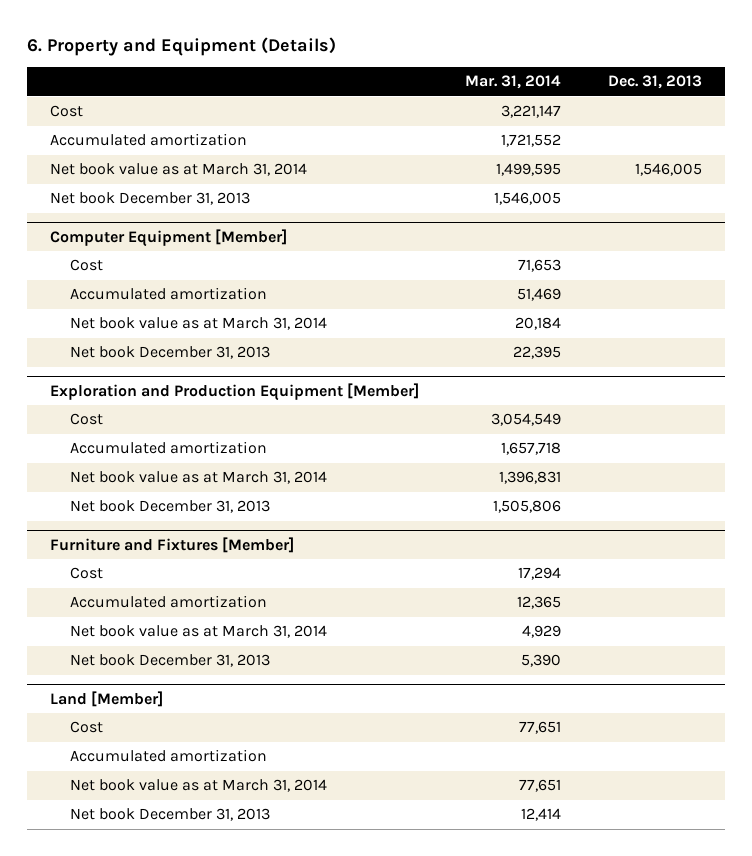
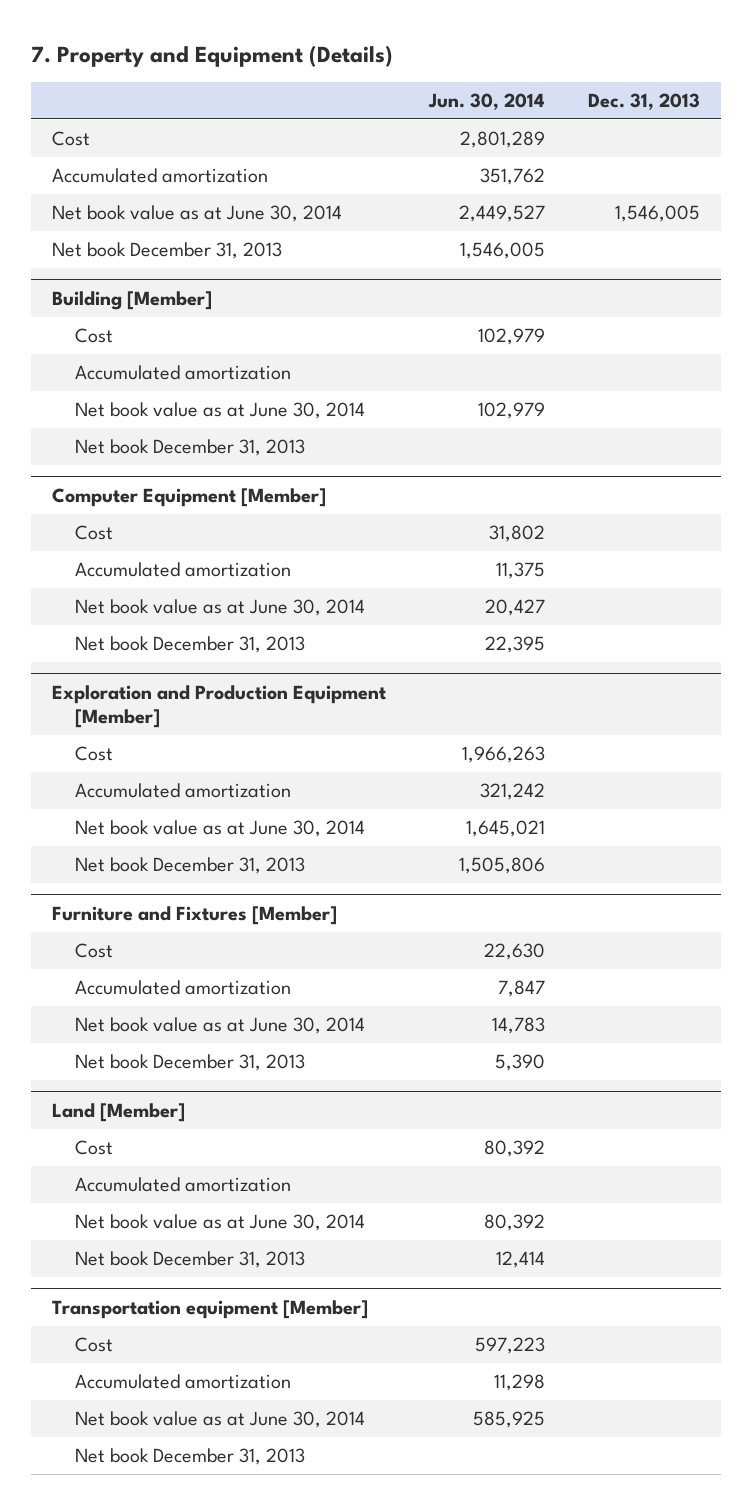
[26,37,336,57] 6. Property and Equipment (Details) -> [31,44,394,67] 7. Property and Equipment (Details)
[465,75,562,90] Mar. 31, 2014 -> none
none -> [428,92,546,110] Jun. 30, 2014
[49,163,307,177] Net book value as at March 31, 2014 -> [52,204,343,222] Net book value as at June 30, 2014
none -> [52,290,213,310] Building [Member]
none -> [75,327,114,343] Cost
none -> [75,364,292,380] Accumulated amortization
none -> [75,401,366,419] Net book value as at June 30, 2014
none -> [75,438,306,456] Net book December 31, 2013
[69,317,327,331] Net book value as at March 31, 2014 -> [75,598,366,616] Net book value as at June 30, 2014
[69,471,327,485] Net book value as at March 31, 2014 -> [75,819,366,837] Net book value as at June 30, 2014
[69,625,327,639] Net book value as at March 31, 2014 -> [75,1016,366,1034] Net book value as at June 30, 2014
[69,779,327,793] Net book value as at March 31, 2014 -> [75,1213,366,1231] Net book value as at June 30, 2014
none -> [52,1299,369,1319] Transportation equipment [Member]
none -> [75,1336,114,1352] Cost
none -> [75,1373,292,1389] Accumulated amortization
none -> [75,1410,366,1428] Net book value as at June 30, 2014
none -> [75,1447,306,1465] Net book December 31, 2013

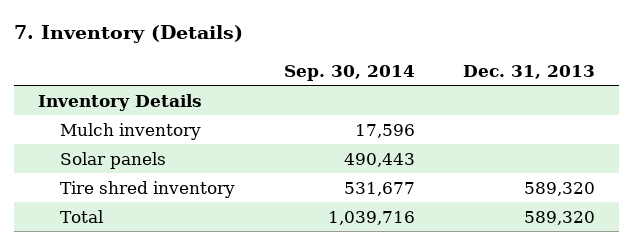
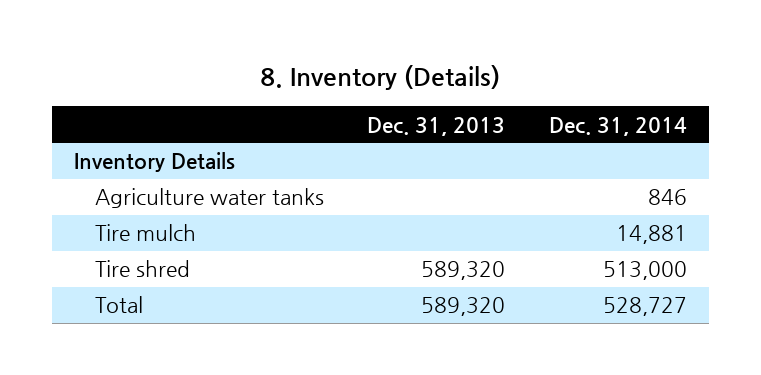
[13,25,243,44] 7. Inventory (Details) -> [260,65,501,91] 8. Inventory (Details)
[283,64,415,81] Sep. 30, 2014 -> none
none -> [548,116,687,136] Dec. 31, 2014
[60,151,167,169] Solar panels -> none
none -> [95,188,325,209] Agriculture water tanks
[60,122,202,140] Mulch inventory -> [95,224,197,242] Tire mulch
[60,180,236,198] Tire shred inventory -> [95,260,191,278] Tire shred

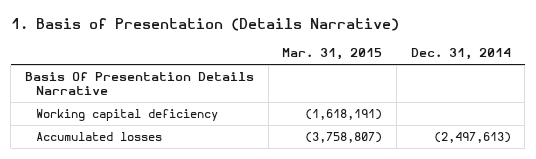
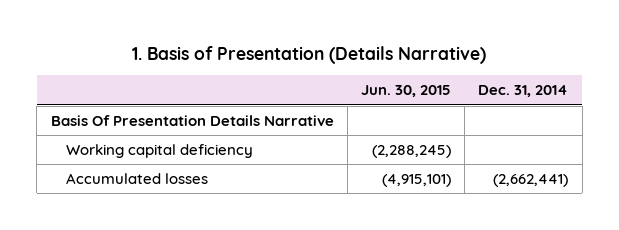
[282,48,383,61] Mar. 31, 2015 -> none
none -> [360,85,451,98] Jun. 30, 2015
[433,131,511,143] (2,497,613) -> [493,173,569,187] (2,662,441)

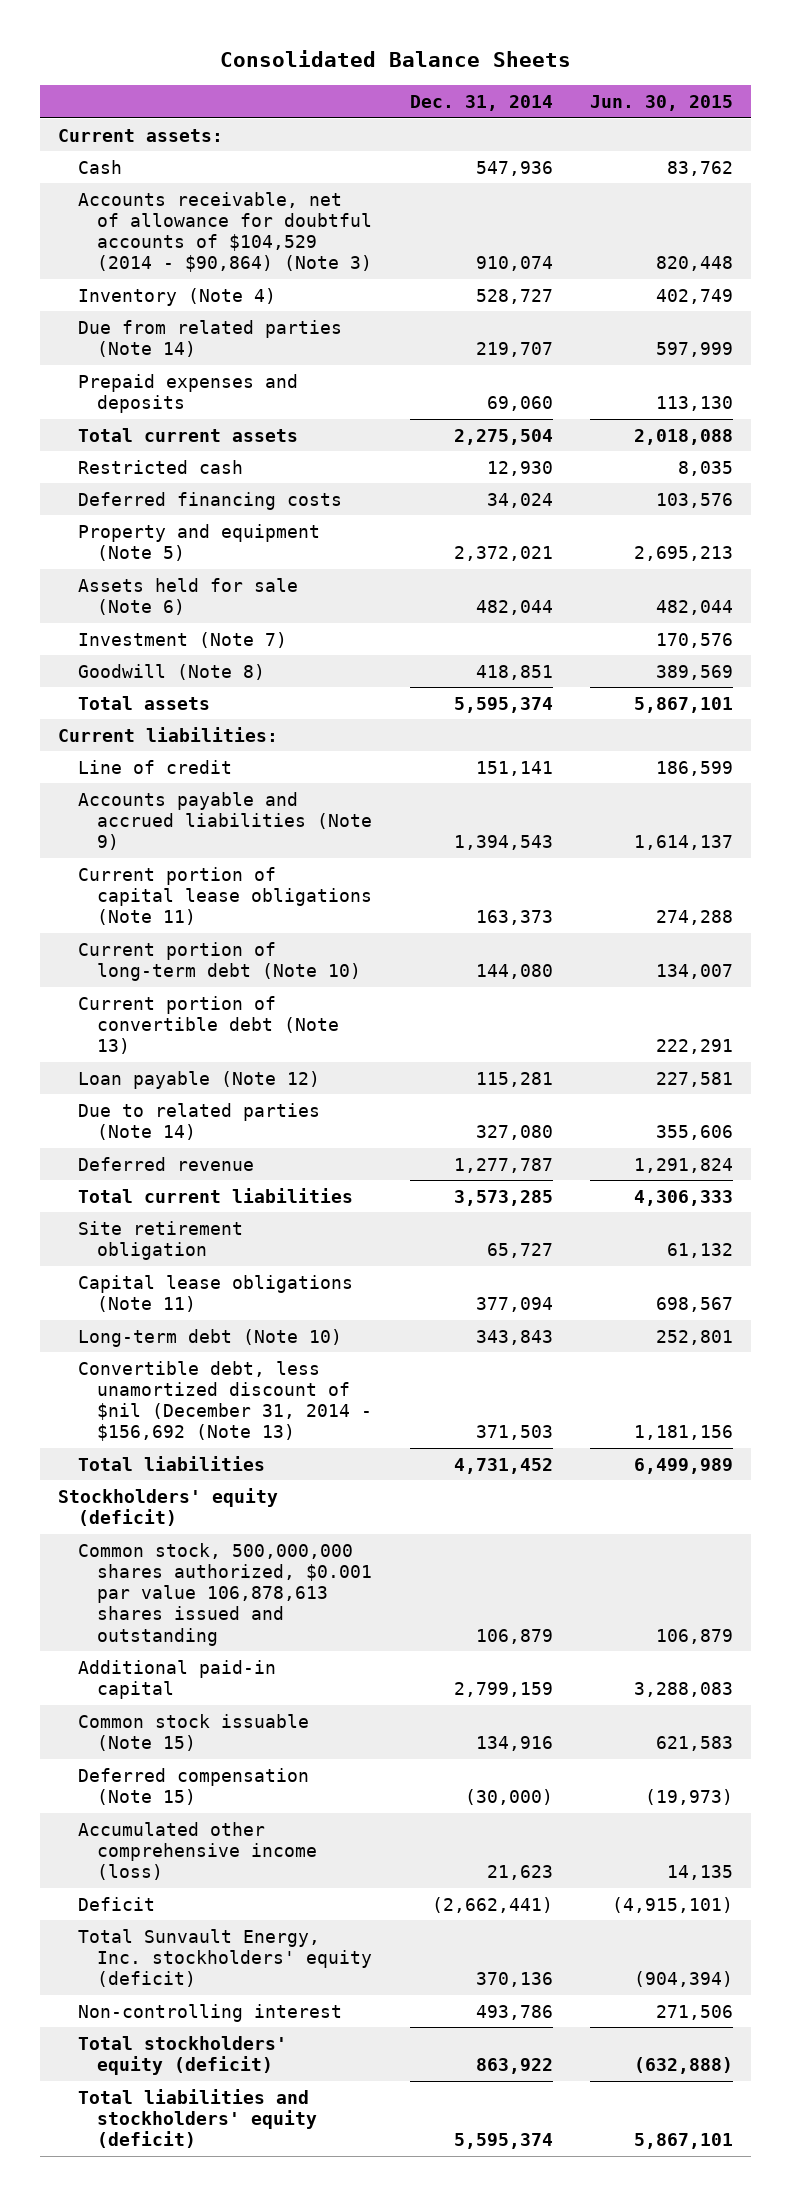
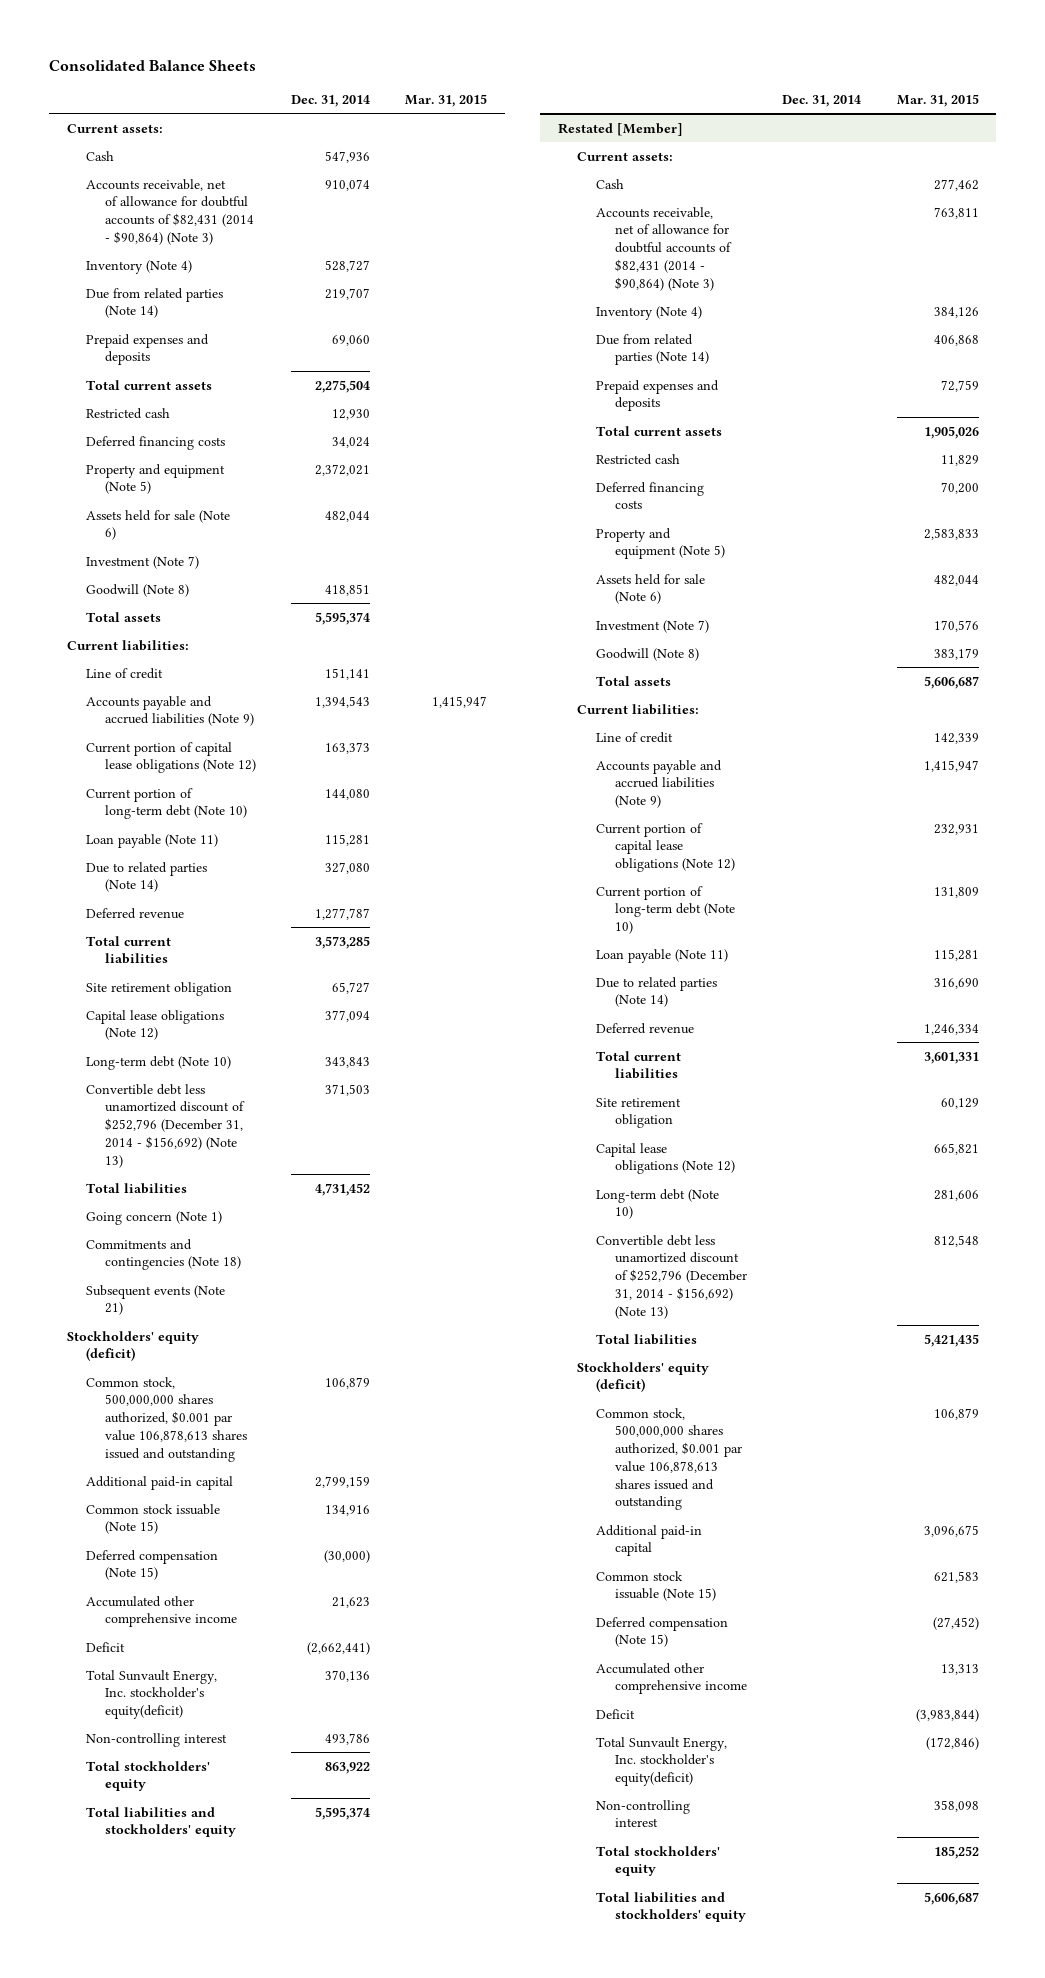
[589,95,733,112] Jun. 30, 2015 -> none
none -> [405,93,488,107] Mar. 31, 2015
[77,191,373,273] Accounts receivable, net of allowance for doubtful accounts of $104,529 (2014 - $90,864) (Note 3) -> [85,178,254,245] Accounts receivable, net of allowance for doubtful accounts of $82,431 (2014 - $90,864) (Note 3)
[77,866,373,926] Current portion of capital lease obligations (Note 11) -> [85,741,256,774] Current portion of capital lease obligations (Note 12)
[77,995,340,1055] Current portion of convertible debt (Note 13) -> none
[77,1070,320,1089] Loan payable (Note 12) -> [85,833,218,848] Loan payable (Note 11)
[77,1274,353,1312] Capital lease obligations (Note 11) -> [85,1009,224,1041] Capital lease obligations (Note 12)
[77,1360,373,1442] Convertible debt, less unamortized discount of $nil (December 31, 2014 - $156,692 (Note 13) -> [85,1083,245,1168] Convertible debt less unamortized discount of $252,796 (December 31, 2014 - $156,692) (Note 13)
none -> [85,1210,222,1225] Going concern (Note 1)
none -> [85,1238,241,1271] Commitments and contingencies (Note 18)
none -> [85,1284,225,1316] Subsequent events (Note 21)
[77,1821,318,1881] Accumulated other comprehensive income (loss) -> [85,1595,237,1628] Accumulated other comprehensive income
[77,1928,373,1988] Total Sunvault Energy, Inc. stockholders' equity (deficit) -> [85,1669,217,1720] Total Sunvault Energy, Inc. stockholder's equity(deficit)
[77,2035,287,2075] Total stockholders' equity (deficit) -> [85,1760,210,1792] Total stockholders' equity
[77,2088,318,2149] Total liabilities and stockholders' equity (deficit) -> [85,1806,236,1838] Total liabilities and stockholders' equity
none -> [557,122,683,136] Restated [Member]
none -> [577,151,674,161] Current assets:
none -> [596,178,625,189] Cash
none -> [596,206,733,291] Accounts receivable, net of allowance for doubtful accounts of $82,431 (2014 - $90,864) (Note 3)
none -> [596,305,703,320] Inventory (Note 4)
none -> [596,333,710,366] Due from related parties (Note 14)
none -> [596,379,720,412] Prepaid expenses and deposits
none -> [596,425,723,436] Total current assets
none -> [596,453,681,465] Restricted cash
none -> [596,481,705,510] Deferred financing costs
none -> [596,527,726,560] Property and equipment (Note 5)
none -> [596,573,706,605] Assets held for sale (Note 6)
none -> [596,619,710,633] Investment (Note 7)
none -> [596,647,700,661] Goodwill (Note 8)
none -> [596,675,672,686] Total assets
none -> [577,703,700,715] Current liabilities:
none -> [596,731,674,743] Line of credit
none -> [596,759,723,809] Accounts payable and accrued liabilities (Note 9)
none -> [596,822,736,873] Current portion of capital lease obligations (Note 12)
none -> [596,885,736,935] Current portion of long-term debt (Note 10)
none -> [596,948,729,963] Loan payable (Note 11)
none -> [596,976,718,1008] Due to related parties (Note 14)
none -> [596,1022,695,1034] Deferred revenue
none -> [596,1050,682,1080] Total current liabilities
none -> [596,1097,682,1129] Site retirement obligation
none -> [596,1142,736,1175] Capital lease obligations (Note 12)
none -> [596,1188,720,1220] Long-term debt (Note 10)
none -> [596,1234,748,1319] Convertible debt less unamortized discount of $252,796 (December 31, 2014 - $156,692) (Note 13)
none -> [596,1333,698,1345] Total liabilities
none -> [577,1361,710,1393] Stockholders' equity (deficit)
none -> [596,1407,743,1511] Common stock, 500,000,000 shares authorized, $0.001 par value 106,878,613 shares issued and outstanding
none -> [596,1524,703,1557] Additional paid-in capital
none -> [596,1570,717,1602] Common stock issuable (Note 15)
none -> [596,1616,729,1648] Deferred compensation (Note 15)
none -> [596,1662,748,1695] Accumulated other comprehensive income
none -> [596,1708,636,1719] Deficit
none -> [596,1736,728,1787] Total Sunvault Energy, Inc. stockholder's equity(deficit)
none -> [596,1799,691,1828] Non-controlling interest
none -> [596,1845,721,1877] Total stockholders' equity
none -> [596,1891,747,1923] Total liabilities and stockholders' equity

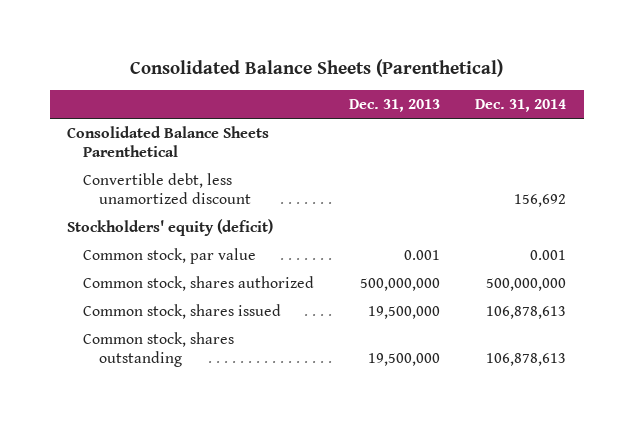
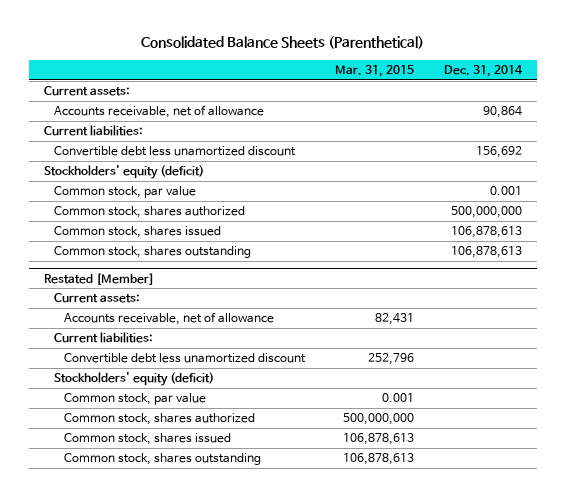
[349,99,441,113] Dec. 31, 2013 -> none
none -> [334,64,414,77] Mar. 31, 2015
[67,125,270,157] Consolidated Balance Sheets Parenthetical -> none
none -> [43,86,130,97] Current assets:
none -> [53,105,264,119] Accounts receivable, net of allowance
none -> [43,125,143,137] Current liabilities:
[83,172,252,204] Convertible debt, less unamortized discount -> [53,146,296,157] Convertible debt less unamortized discount
none -> [43,272,154,285] Restated [Member]
none -> [53,293,140,304] Current assets:
none -> [63,312,274,326] Accounts receivable, net of allowance
none -> [53,332,153,344] Current liabilities:
none -> [63,353,306,364] Convertible debt less unamortized discount
none -> [53,372,214,387] Stockholders' equity (deficit)
none -> [63,393,206,406] Common stock, par value
none -> [63,413,255,426] Common stock, shares authorized
none -> [63,433,231,446] Common stock, shares issued
none -> [63,453,261,466] Common stock, shares outstanding

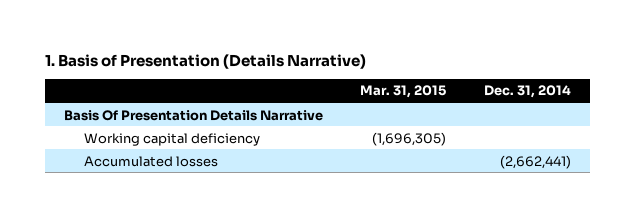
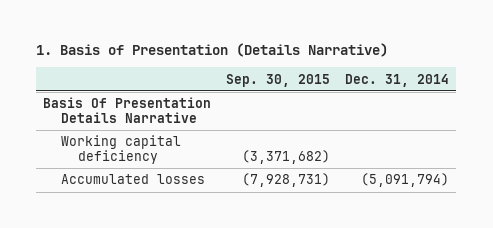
[360,85,447,99] Mar. 31, 2015 -> none
none -> [226,73,331,87] Sep. 30, 2015
[499,154,571,169] (2,662,441) -> [361,173,450,188] (5,091,794)

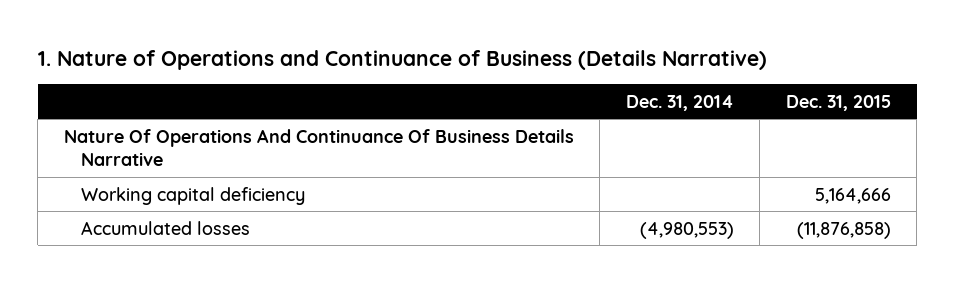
[36,43,389,58] 1. Basis of Presentation (Details Narrative) -> [37,49,767,70] 1. Nature of Operations and Continuance of Business (Details Narrative)
[226,73,331,87] Sep. 30, 2015 -> none
none -> [785,94,891,111] Dec. 31, 2015
[43,97,212,124] Basis Of Presentation Details Narrative -> [63,128,574,166] Nature Of Operations And Continuance Of Business Details Narrative
[361,173,450,188] (5,091,794) -> [639,221,734,239] (4,980,553)

